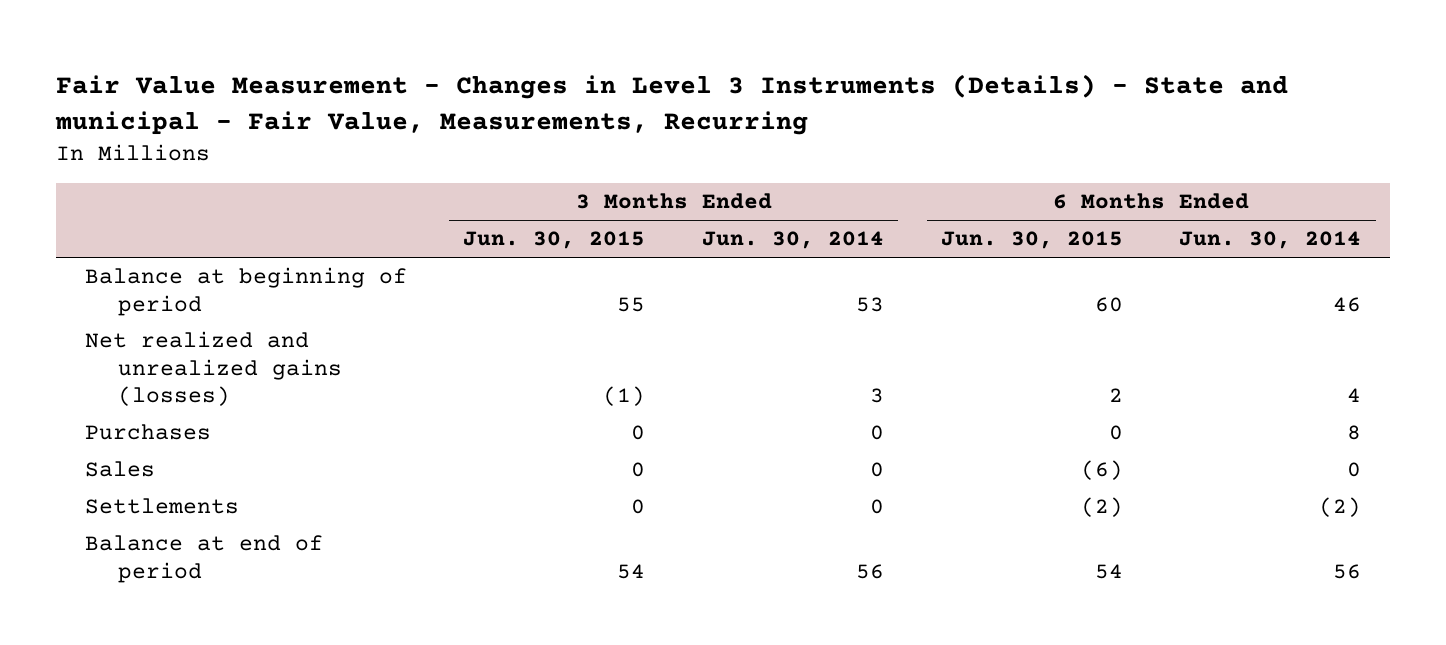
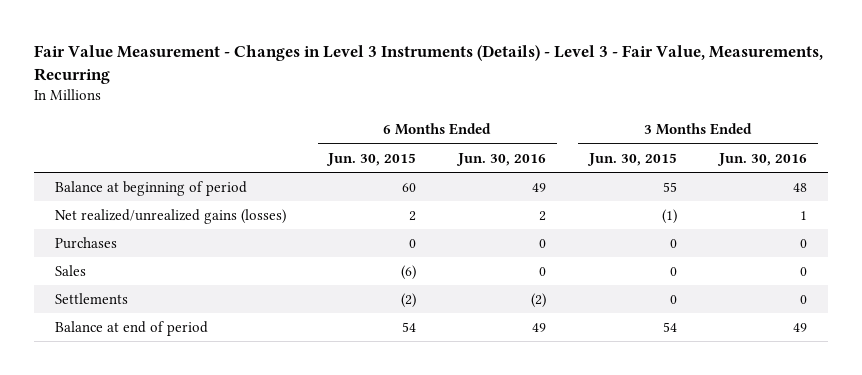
[55,73,1289,135] Fair Value Measurement - Changes in Level 3 Instruments (Details) - State and municipal - Fair Value, Measurements, Recurring -> [33,44,823,85] Fair Value Measurement - Changes in Level 3 Instruments (Details) - Level 3 - Fair Value, Measurements, Recurring
[702,231,885,250] Jun. 30, 2014 -> none
[1179,231,1362,250] Jun. 30, 2014 -> none
none -> [456,152,547,166] Jun. 30, 2016
none -> [717,152,808,166] Jun. 30, 2016
[84,331,343,407] Net realized and unrealized gains (losses) -> [54,209,286,225] Net realized/unrealized gains (losses)

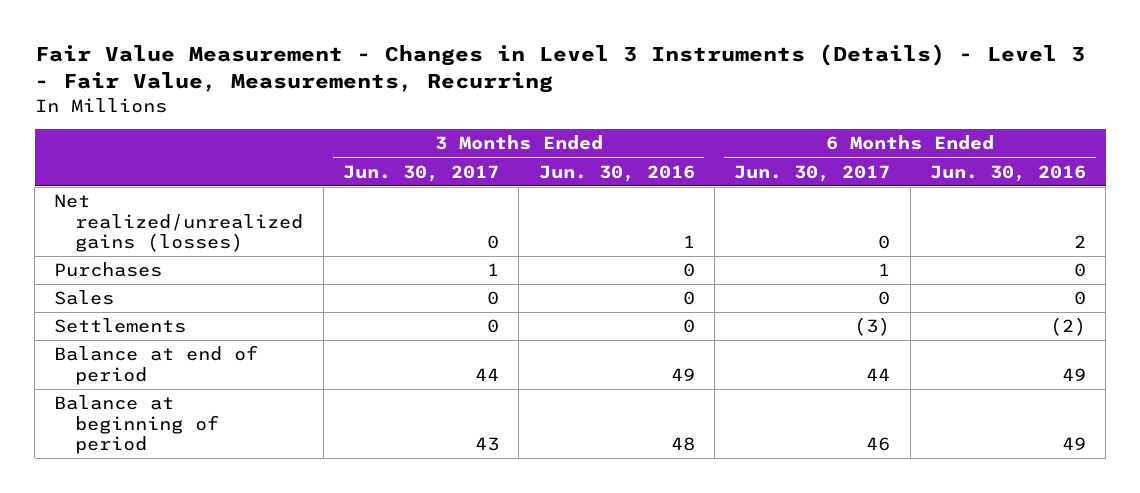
[326,152,417,166] Jun. 30, 2015 -> none
[586,152,677,166] Jun. 30, 2015 -> none
none -> [342,164,499,182] Jun. 30, 2017
none -> [734,164,891,182] Jun. 30, 2017
[54,181,247,197] Balance at beginning of period -> [54,395,220,455] Balance at beginning of period

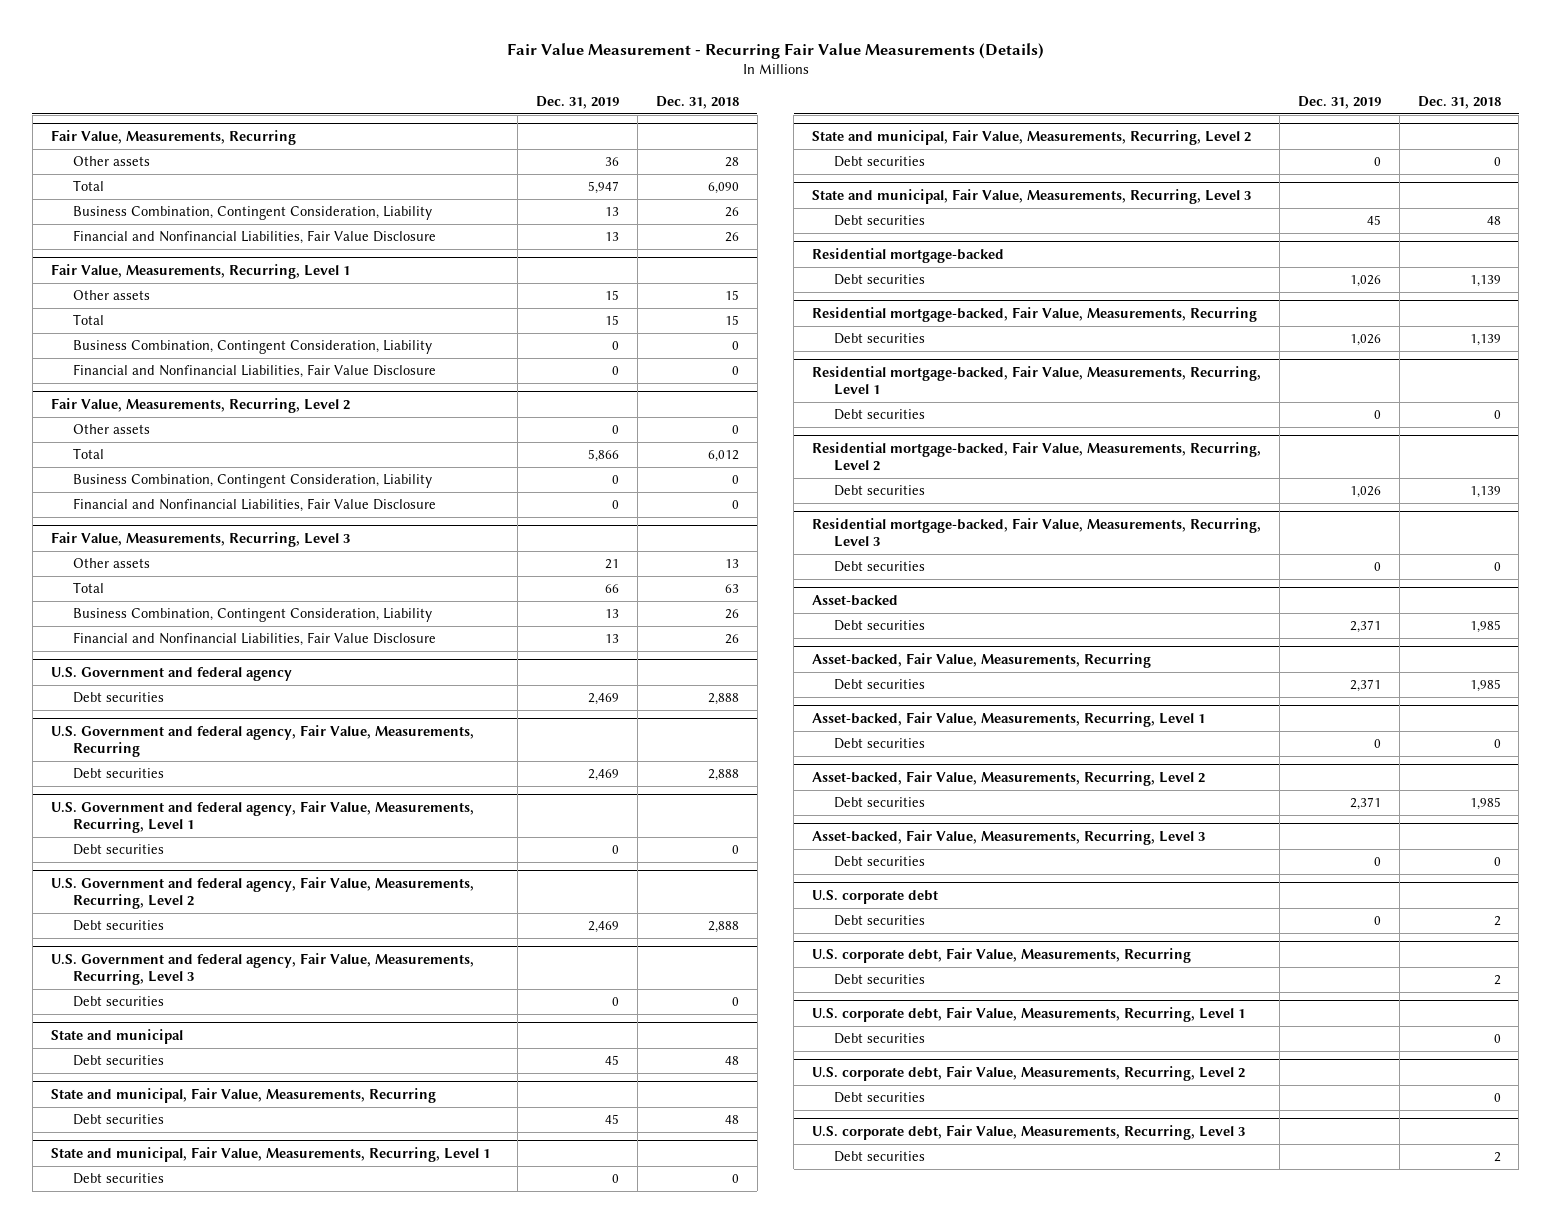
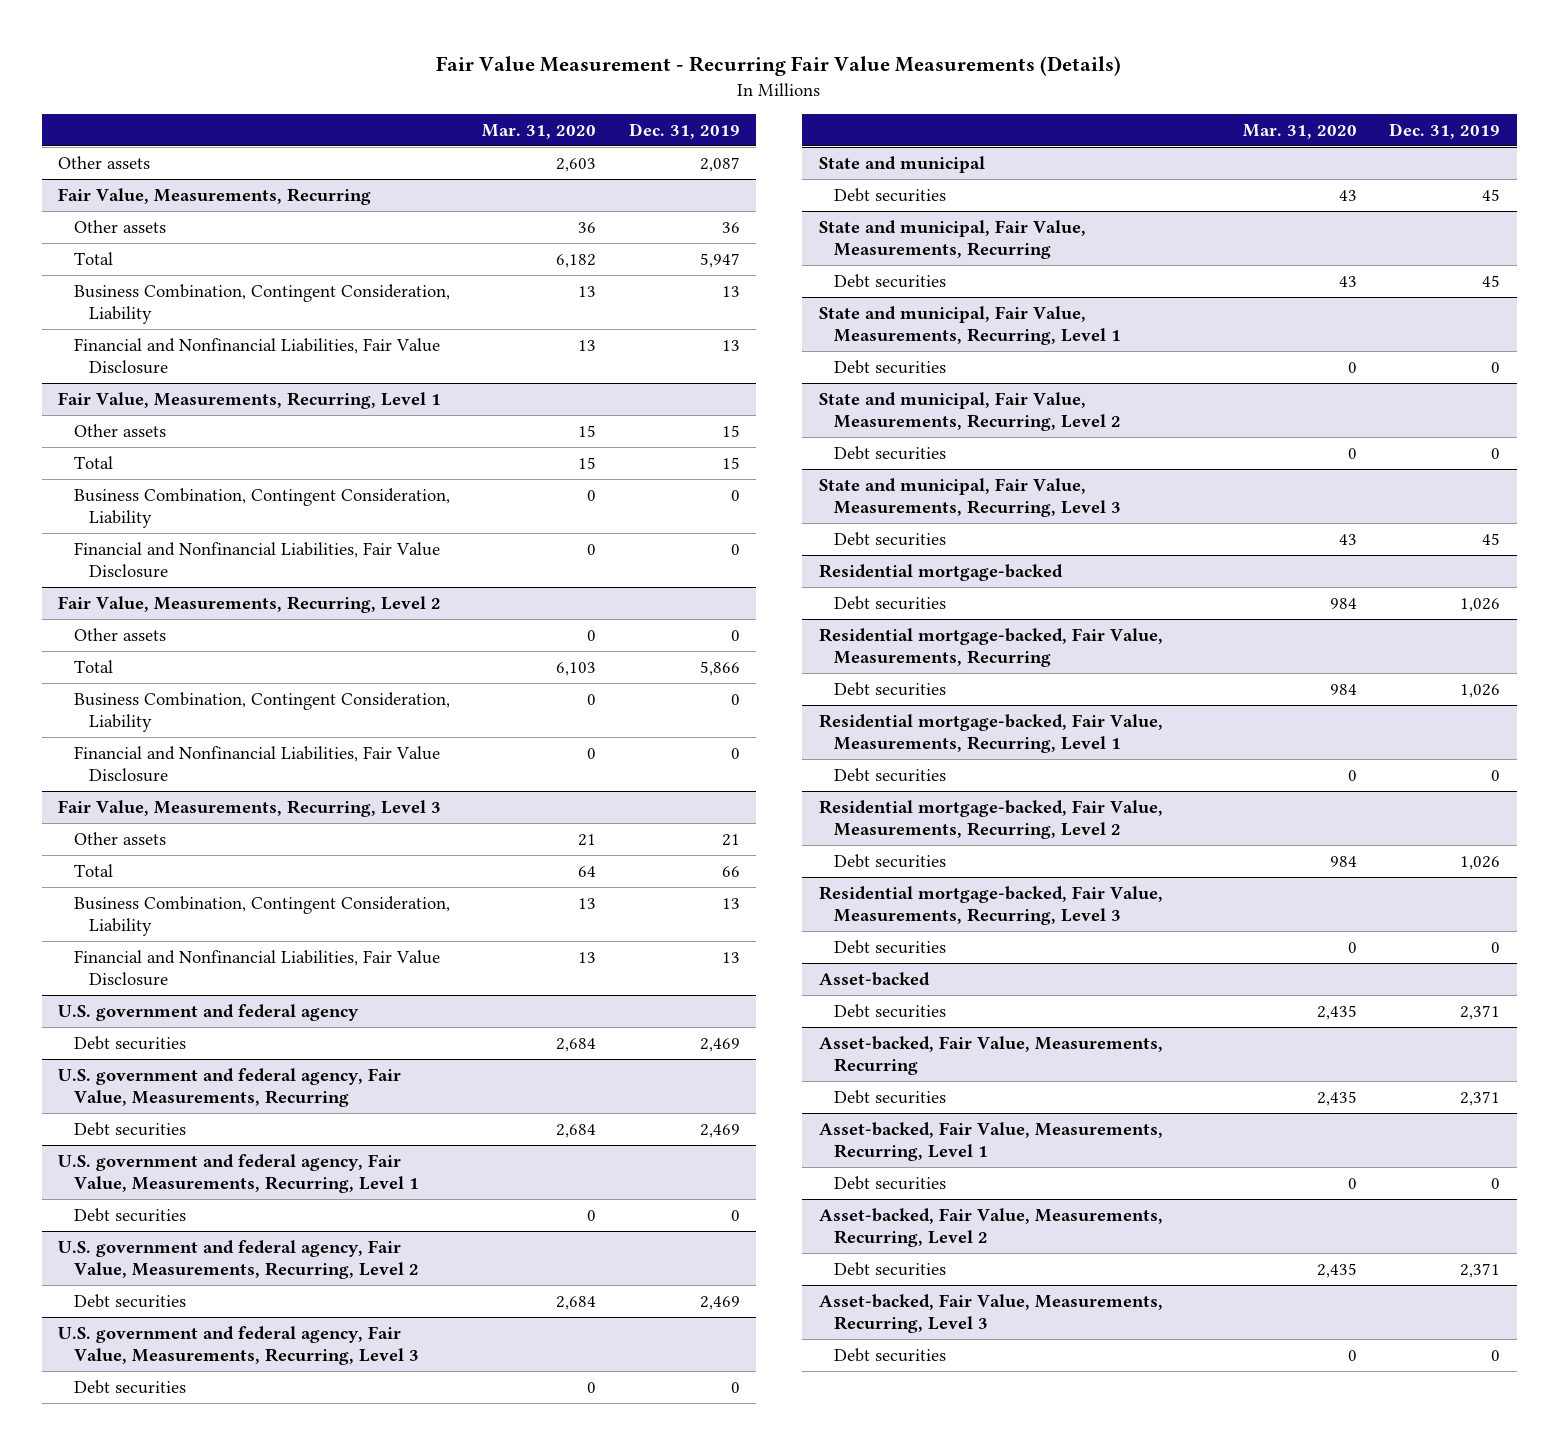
[656,96,740,110] Dec. 31, 2018 -> none
none -> [482,123,597,139] Mar. 31, 2020
none -> [58,155,151,169] Other assets
[50,666,292,681] U.S. Government and federal agency -> [58,1003,360,1021] U.S. government and federal agency
[50,724,474,757] U.S. Government and federal agency, Fair Value, Measurements, Recurring -> [58,1067,402,1107] U.S. government and federal agency, Fair Value, Measurements, Recurring
[50,800,474,833] U.S. Government and federal agency, Fair Value, Measurements, Recurring, Level 1 -> [58,1153,419,1193] U.S. government and federal agency, Fair Value, Measurements, Recurring, Level 1
[50,876,474,909] U.S. Government and federal agency, Fair Value, Measurements, Recurring, Level 2 -> [58,1239,419,1279] U.S. government and federal agency, Fair Value, Measurements, Recurring, Level 2
[50,952,474,985] U.S. Government and federal agency, Fair Value, Measurements, Recurring, Level 3 -> [58,1325,419,1365] U.S. government and federal agency, Fair Value, Measurements, Recurring, Level 3
[812,889,939,904] U.S. corporate debt -> none
[834,915,926,927] Debt securities -> none
[812,947,1192,963] U.S. corporate debt, Fair Value, Measurements, Recurring -> none
[834,974,926,986] Debt securities -> none
[812,1006,1246,1022] U.S. corporate debt, Fair Value, Measurements, Recurring, Level 1 -> none
[834,1033,926,1045] Debt securities -> none
[812,1065,1246,1081] U.S. corporate debt, Fair Value, Measurements, Recurring, Level 2 -> none
[834,1092,926,1104] Debt securities -> none
[812,1124,1246,1140] U.S. corporate debt, Fair Value, Measurements, Recurring, Level 3 -> none
[834,1151,926,1163] Debt securities -> none

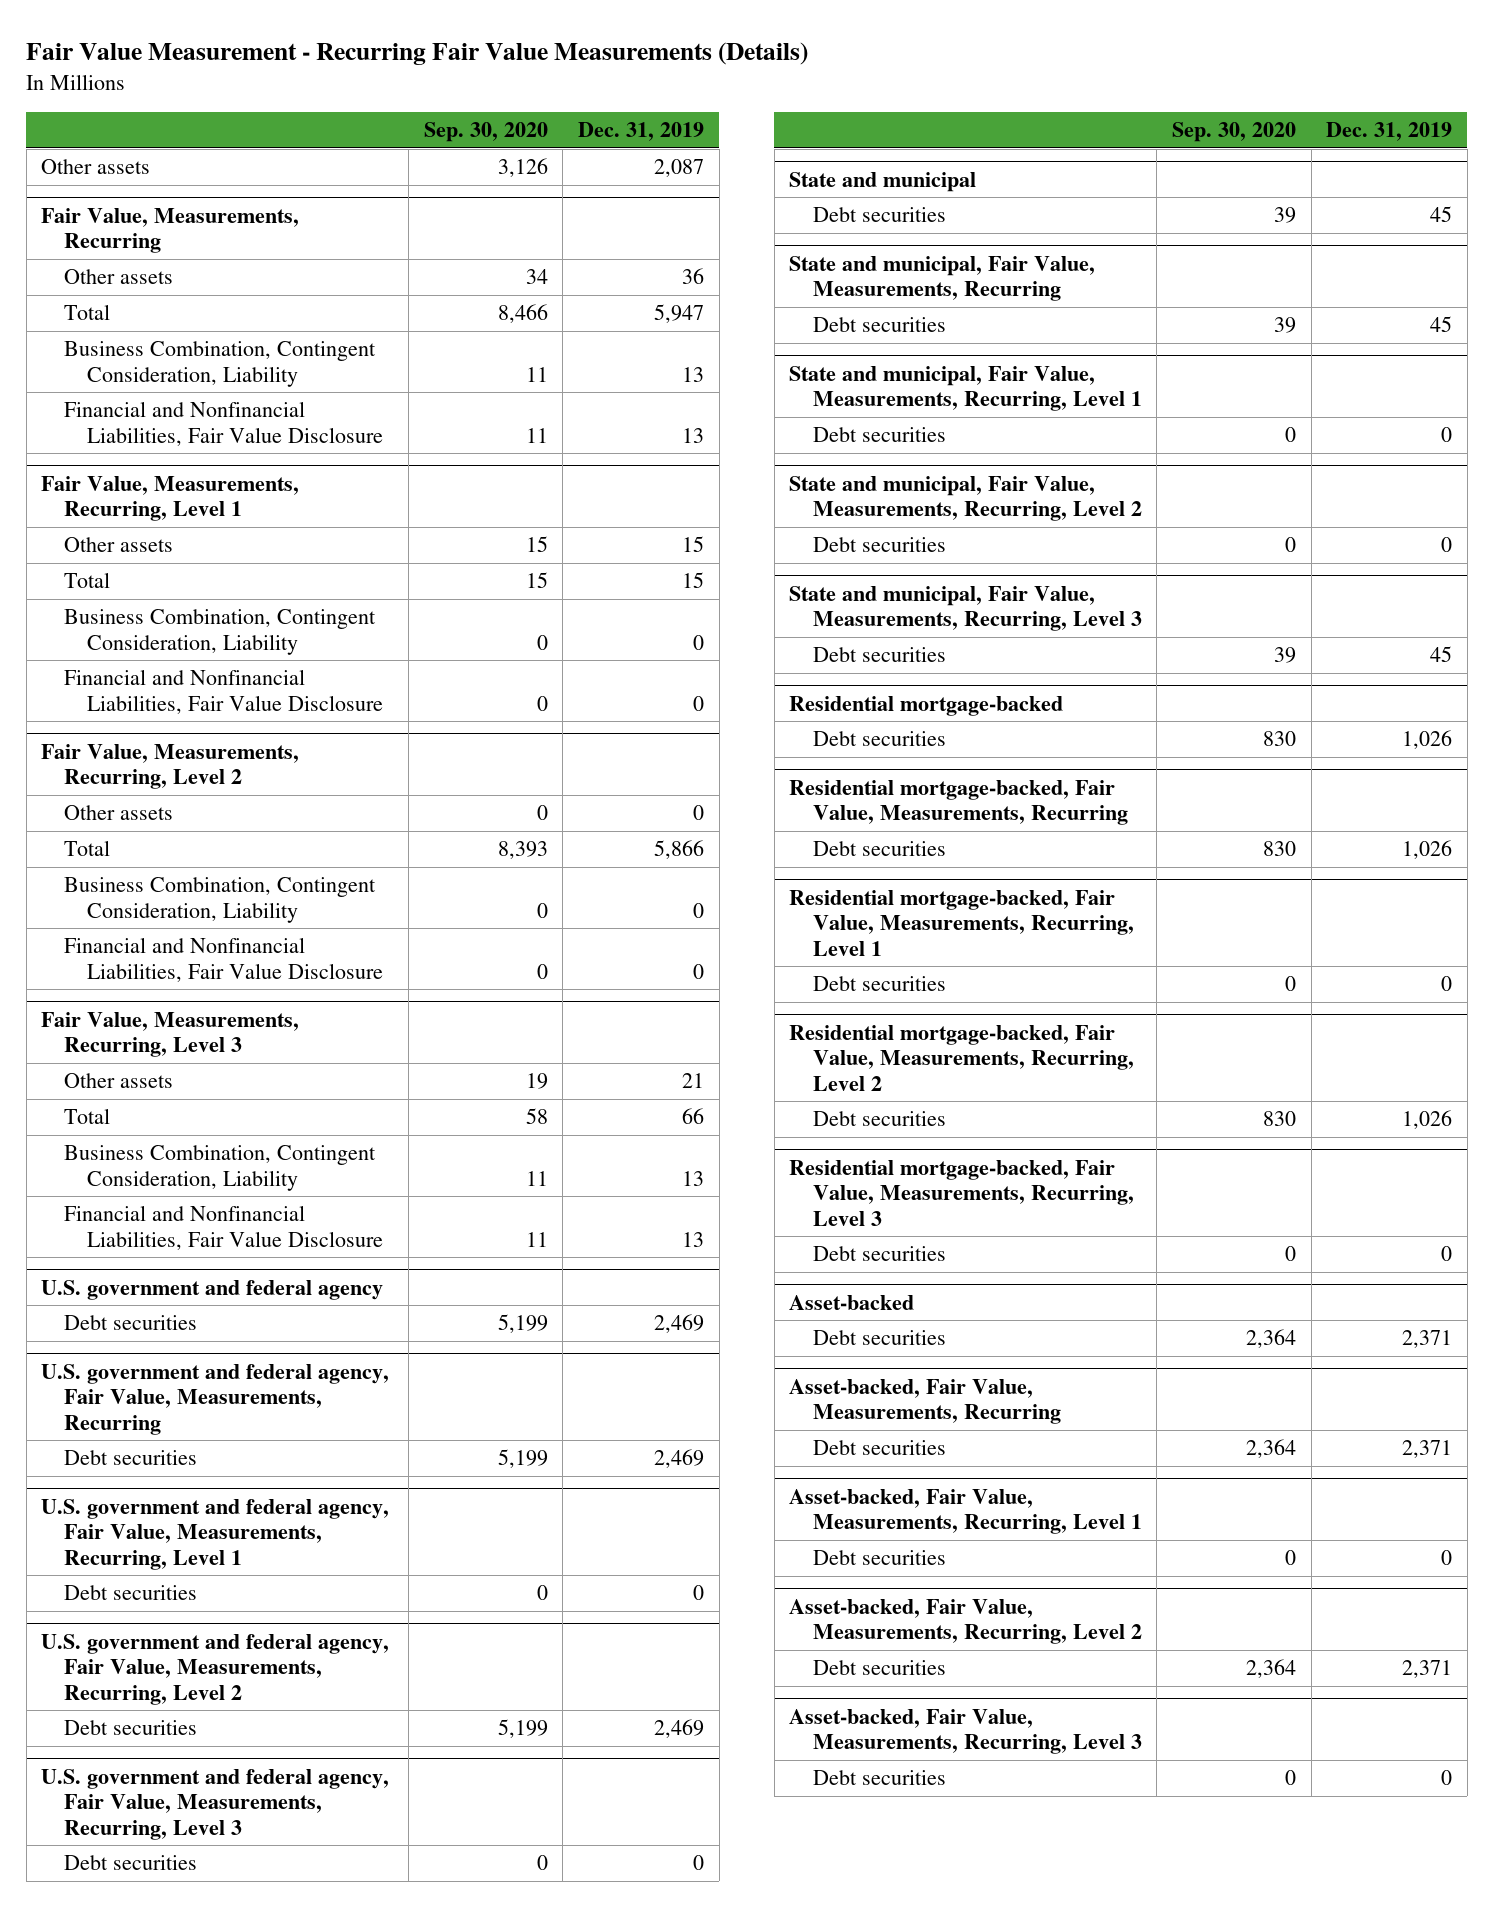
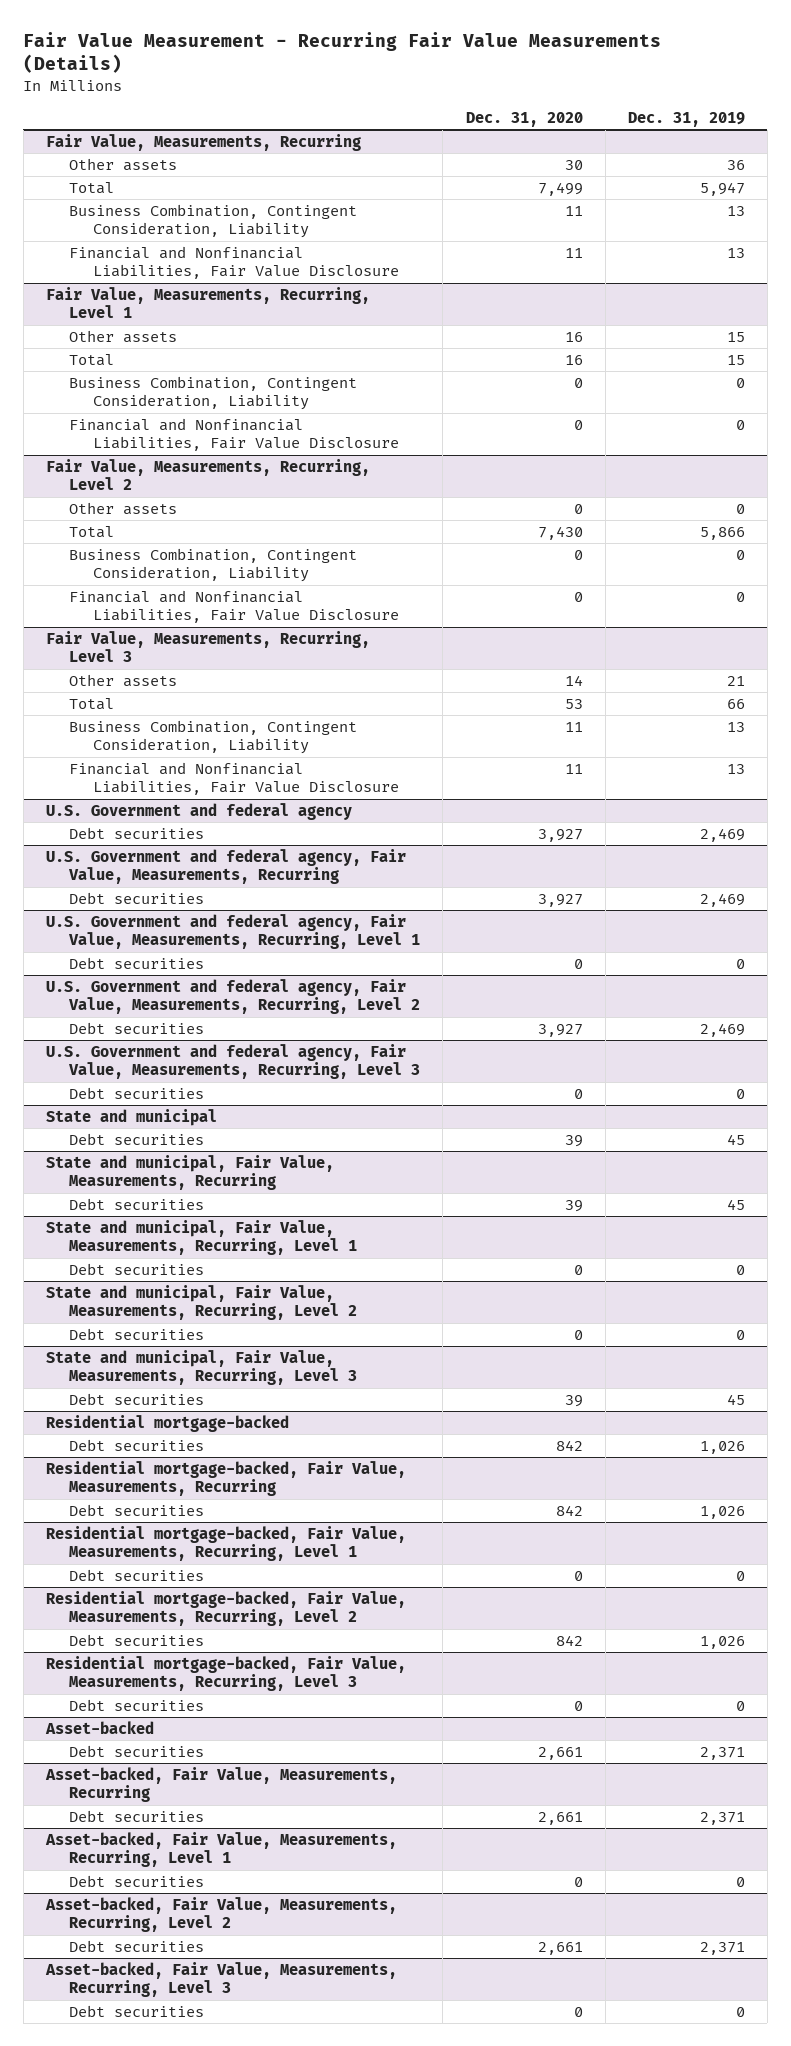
[423,122,548,143] Sep. 30, 2020 -> none
none -> [465,111,583,127] Dec. 31, 2020
[41,159,151,175] Other assets -> none
[41,1279,384,1300] U.S. government and federal agency -> [45,802,352,820] U.S. Government and federal agency
[41,1363,390,1435] U.S. government and federal agency, Fair Value, Measurements, Recurring -> [45,848,406,885] U.S. Government and federal agency, Fair Value, Measurements, Recurring
[41,1498,390,1570] U.S. government and federal agency, Fair Value, Measurements, Recurring, Level 1 -> [45,913,421,950] U.S. Government and federal agency, Fair Value, Measurements, Recurring, Level 1
[41,1633,390,1705] U.S. government and federal agency, Fair Value, Measurements, Recurring, Level 2 -> [45,978,421,1015] U.S. Government and federal agency, Fair Value, Measurements, Recurring, Level 2
[41,1768,390,1840] U.S. government and federal agency, Fair Value, Measurements, Recurring, Level 3 -> [45,1043,421,1080] U.S. Government and federal agency, Fair Value, Measurements, Recurring, Level 3

